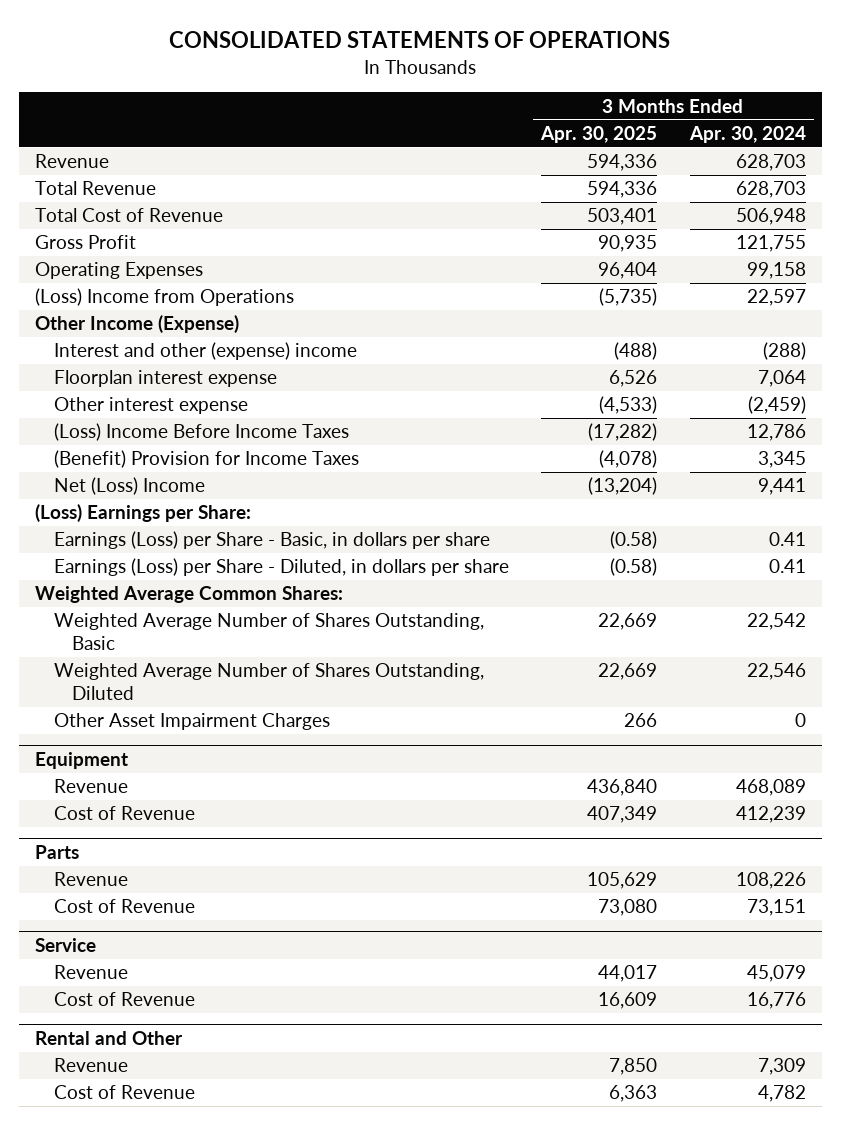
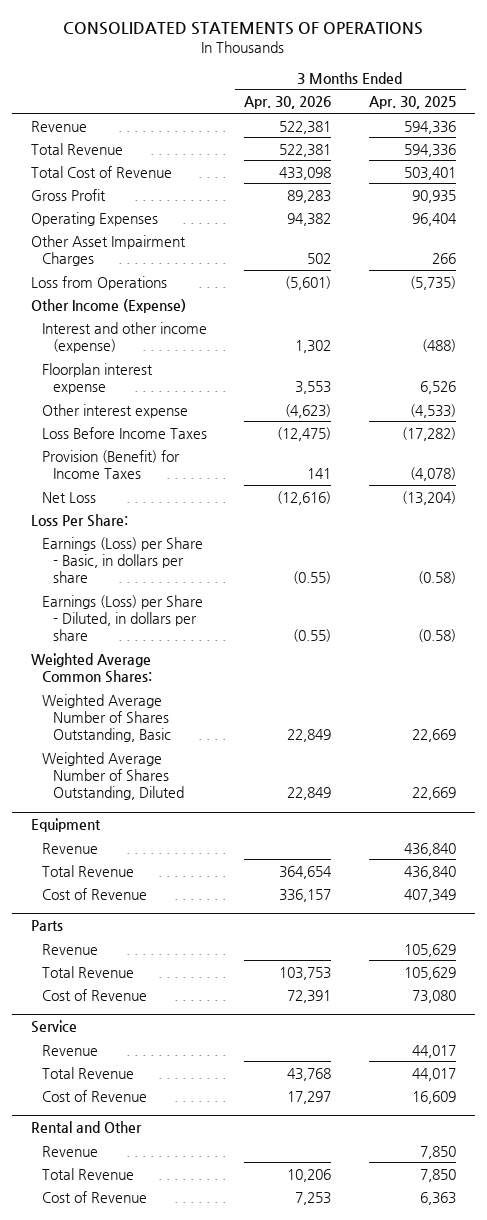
[688,126,806,144] Apr. 30, 2024 -> none
none -> [244,96,332,110] Apr. 30, 2026
[53,713,330,731] Other Asset Impairment Charges -> [30,234,186,266] Other Asset Impairment Charges
[35,288,295,307] (Loss) Income from Operations -> [30,275,167,290] Loss from Operations
[53,342,357,361] Interest and other (expense) income -> [41,321,207,353] Interest and other income (expense)
[53,423,349,442] (Loss) Income Before Income Taxes -> [41,426,207,439] Loss Before Income Taxes
[53,450,359,469] (Benefit) Provision for Income Taxes -> [41,449,180,479] Provision (Benefit) for Income Taxes
[53,477,205,496] Net (Loss) Income -> [41,491,96,503] Net Loss
[35,504,252,523] (Loss) Earnings per Share: -> [30,513,128,527] Loss Per Share:
none -> [41,864,134,877] Total Revenue
none -> [41,965,134,978] Total Revenue
none -> [41,1066,134,1079] Total Revenue
none -> [41,1167,134,1180] Total Revenue

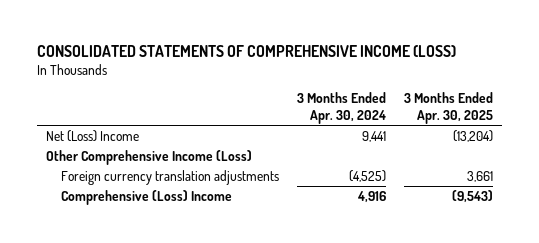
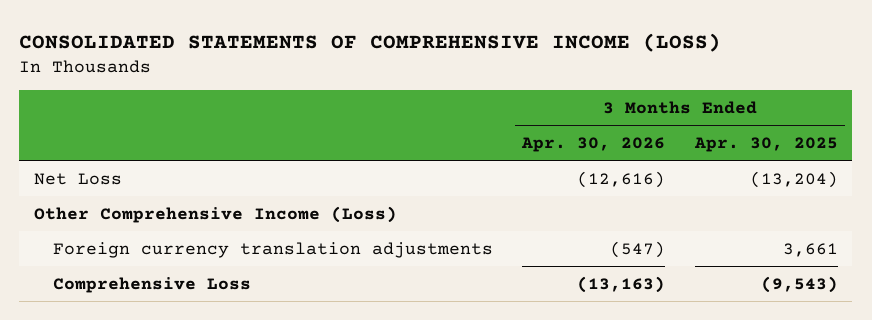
[296,92,386,125] 3 Months Ended Apr. 30, 2024 -> none
none -> [521,137,666,153] Apr. 30, 2026
[45,129,139,142] Net (Loss) Income -> [33,172,122,185] Net Loss
[60,189,232,205] Comprehensive (Loss) Income -> [53,276,252,293] Comprehensive Loss

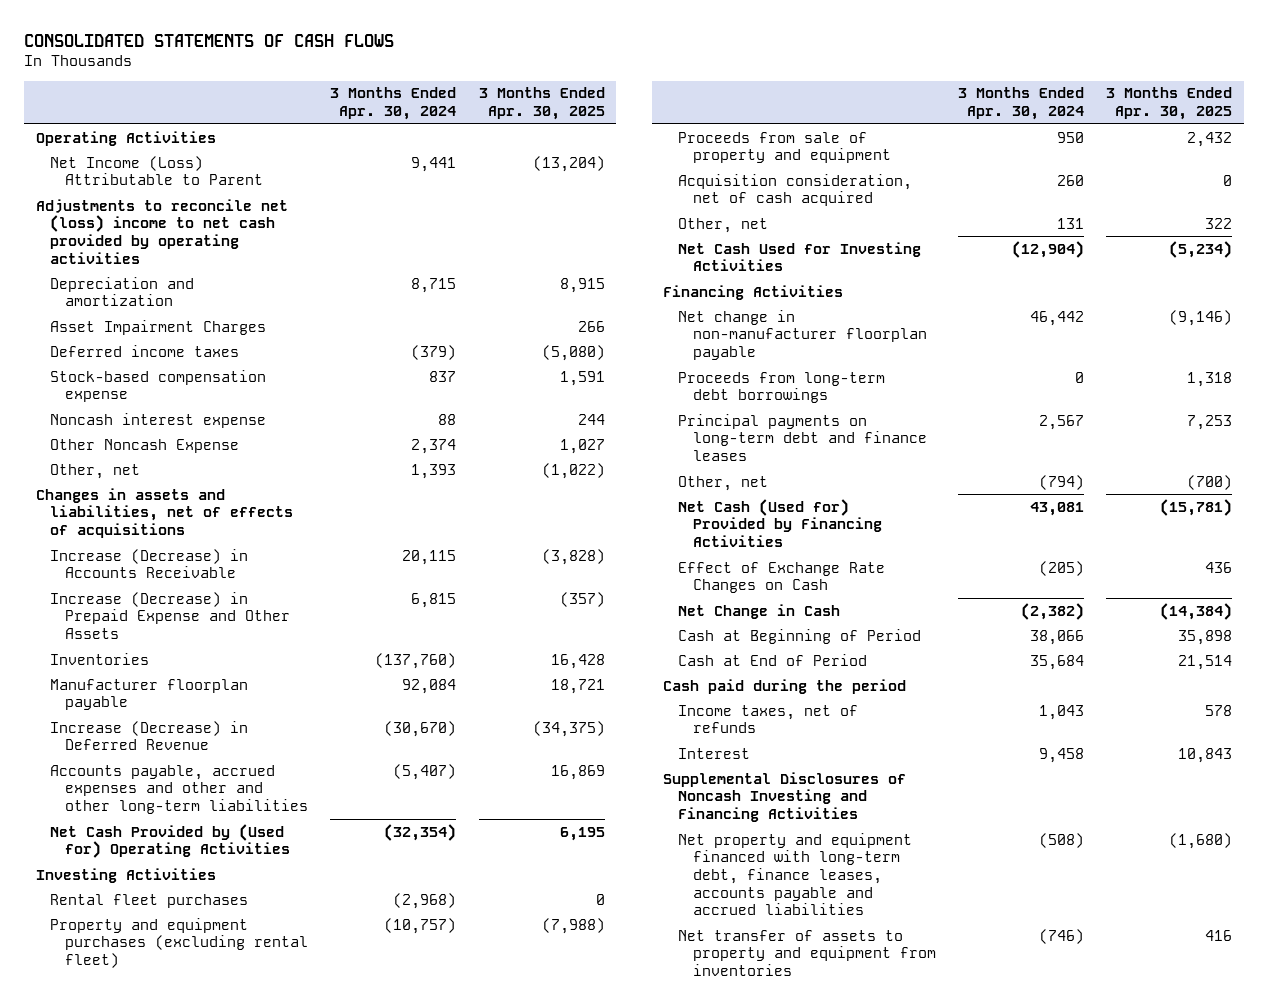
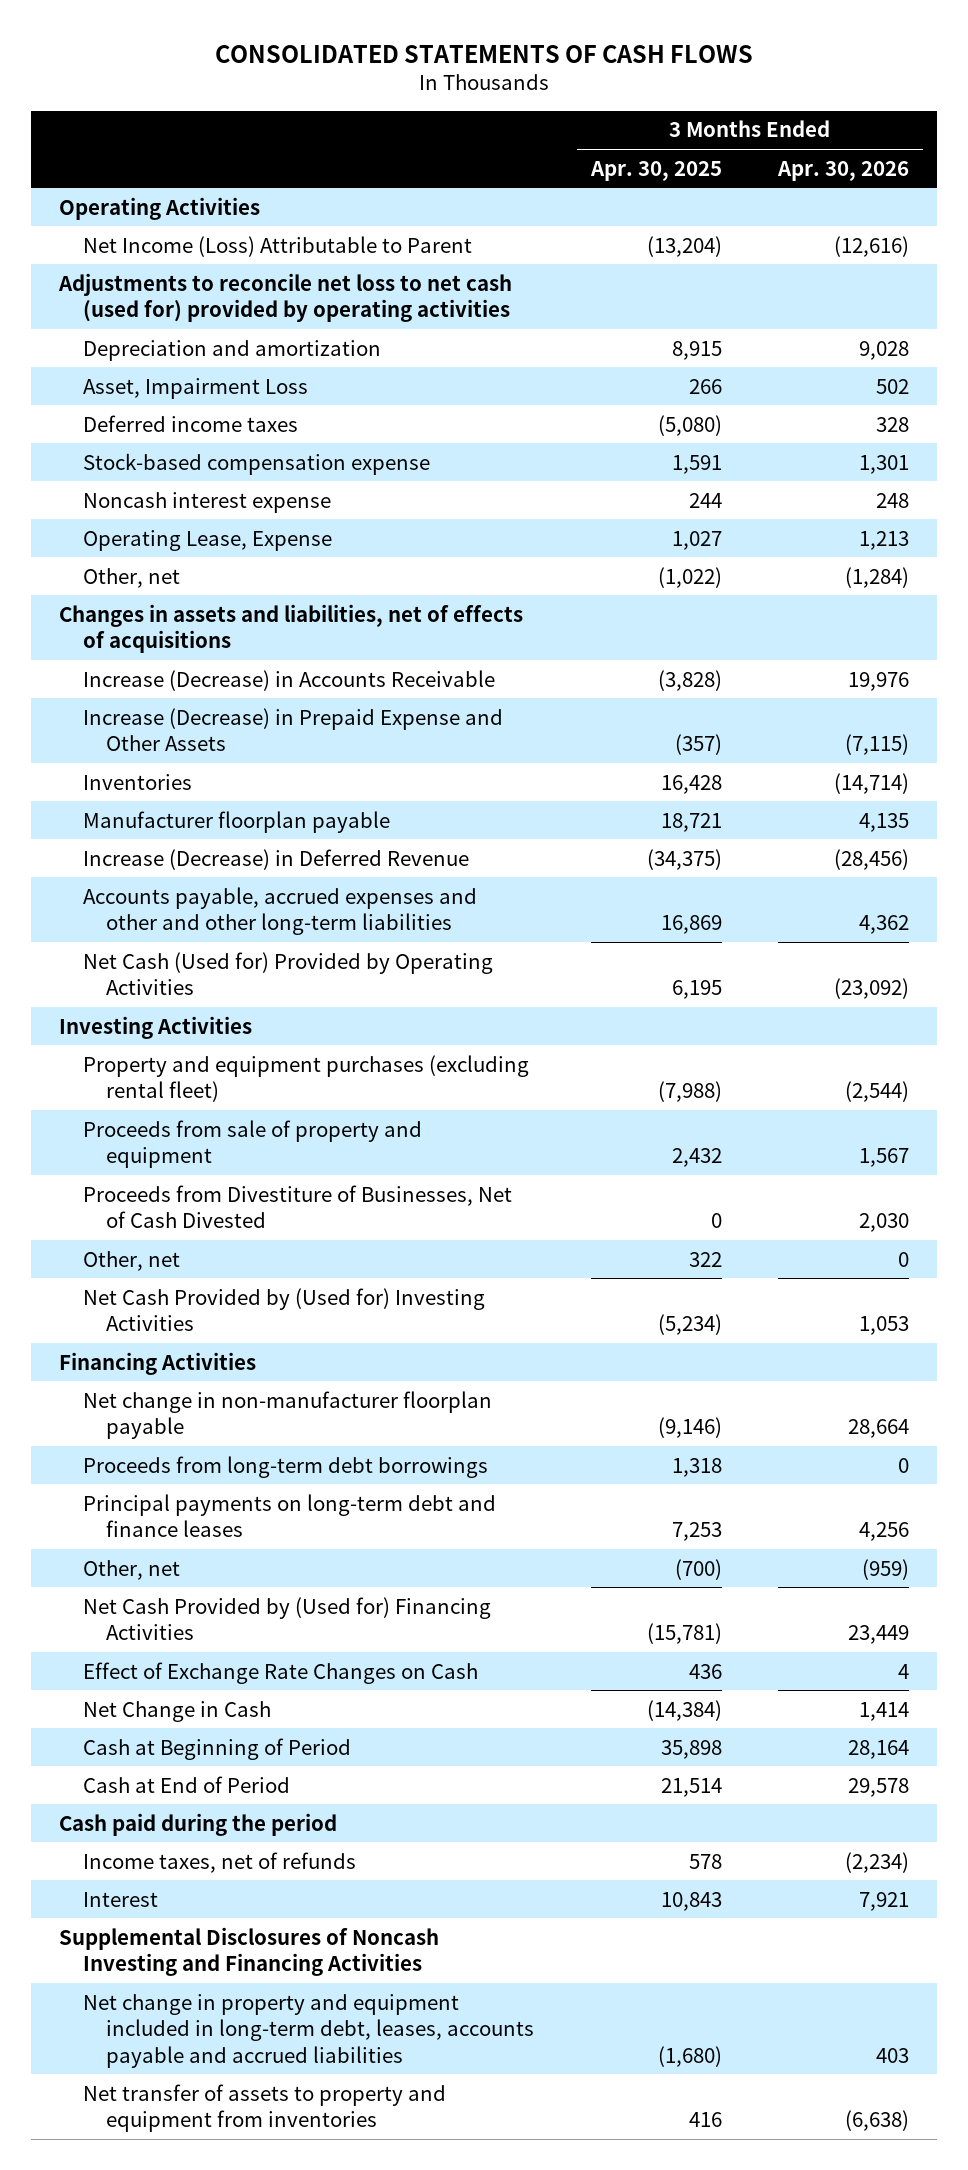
[330,87,457,120] 3 Months Ended Apr. 30, 2024 -> none
none -> [776,160,909,181] Apr. 30, 2026
[35,198,288,264] Adjustments to reconcile net (loss) income to net cash provided by operating activities -> [57,272,512,323] Adjustments to reconcile net loss to net cash (used for) provided by operating activities
[50,319,267,335] Asset Impairment Charges -> [82,377,308,399] Asset, Impairment Loss
[50,438,240,453] Other Noncash Expense -> [82,529,332,551] Operating Lease, Expense
[50,823,291,859] Net Cash Provided by (Used for) Operating Activities -> [82,951,493,996] Net Cash (Used for) Provided by Operating Activities
[50,893,249,908] Rental fleet purchases -> none
[677,173,912,207] Acquisition consideration, net of cash acquired -> none
none -> [82,1184,512,1229] Proceeds from Divestiture of Businesses, Net of Cash Divested
[677,241,921,272] Net Cash Used for Investing Activities -> [82,1287,485,1332] Net Cash Provided by (Used for) Investing Activities
[677,498,882,547] Net Cash (Used for) Provided by Financing Activities -> [82,1596,491,1641] Net Cash Provided by (Used for) Financing Activities
[677,832,912,916] Net property and equipment financed with long-term debt, finance leases, accounts payable and accrued liabilities -> [82,1993,535,2068] Net change in property and equipment included in long-term debt, leases, accounts payable and accrued liabilities

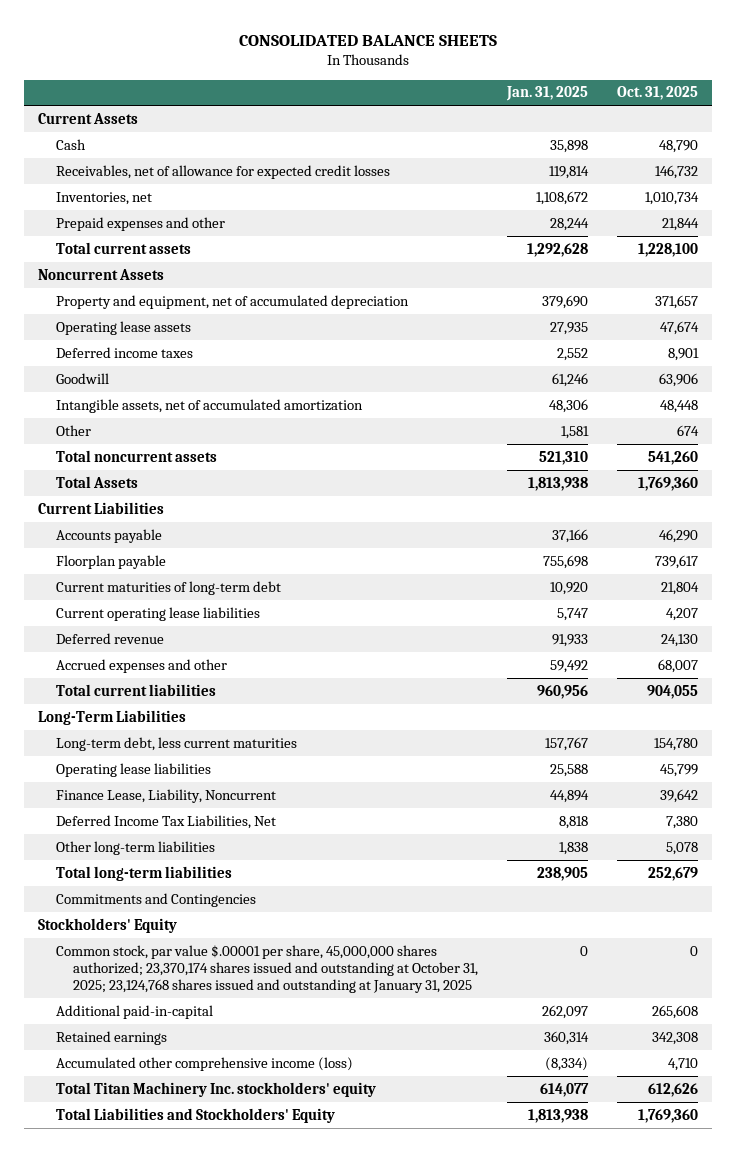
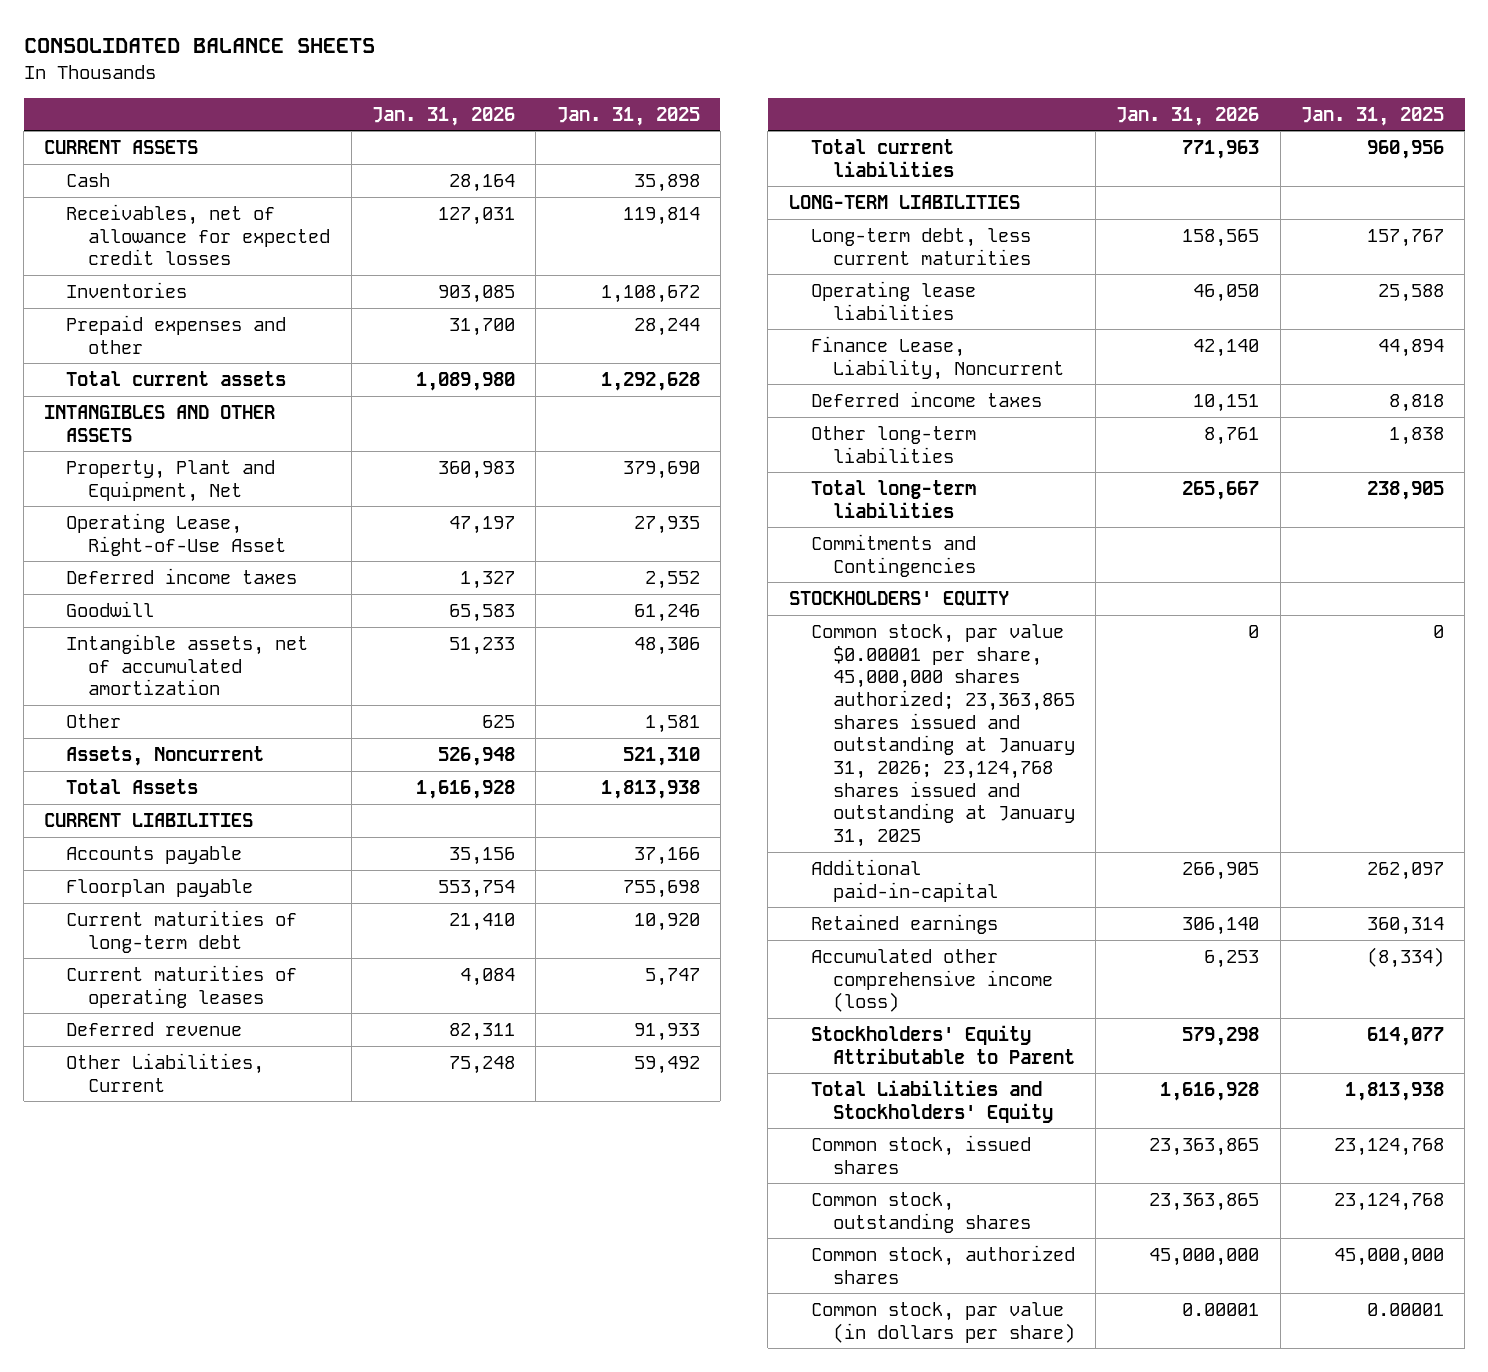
[616,86,698,101] Oct. 31, 2025 -> none
none -> [371,106,515,126] Jan. 31, 2026
[37,112,138,124] Current Assets -> [44,139,199,154] CURRENT ASSETS
[55,191,152,205] Inventories, net -> [66,281,188,298] Inventories
[37,268,164,280] Noncurrent Assets -> [44,404,276,442] INTANGIBLES AND OTHER ASSETS
[55,294,409,309] Property and equipment, net of accumulated depreciation -> [66,459,276,502] Property, Plant and Equipment, Net
[55,320,191,335] Operating lease assets -> [66,512,287,556] Operating Lease, Right-of-Use Asset
[55,449,217,462] Total noncurrent assets -> [66,745,265,766] Assets, Noncurrent
[37,501,164,514] Current Liabilities -> [44,812,254,827] CURRENT LIABILITIES
[55,606,260,621] Current operating lease liabilities -> [66,964,298,1008] Current maturities of operating leases
[55,658,227,673] Accrued expenses and other -> [66,1052,265,1092] Other Liabilities, Current
[37,709,186,725] Long-Term Liabilities -> [788,194,1020,209] LONG-TERM LIABILITIES
[55,814,276,829] Deferred Income Tax Liabilities, Net -> [810,390,1042,407] Deferred income taxes
[37,917,177,933] Stockholders' Equity -> [788,590,1009,606] STOCKHOLDERS' EQUITY
[55,944,479,994] Common stock, par value $.00001 per share, 45,000,000 shares authorized; 23,370,174 shares issued and outstanding at October 31, 2025; 23,124,768 shares issued and outstanding at January 31, 2025 -> [810,623,1075,847] Common stock, par value $0.00001 per share, 45,000,000 shares authorized; 23,363,865 shares issued and outstanding at January 31, 2026; 23,124,768 shares issued and outstanding at January 31, 2025
[55,1081,376,1097] Total Titan Machinery Inc. stockholders' equity -> [810,1024,1075,1064] Stockholders' Equity Attributable to Parent
none -> [810,1134,1031,1174] Common stock, issued shares
none -> [810,1191,1031,1233] Common stock, outstanding shares
none -> [810,1244,1075,1284] Common stock, authorized shares
none -> [810,1301,1075,1343] Common stock, par value (in dollars per share)

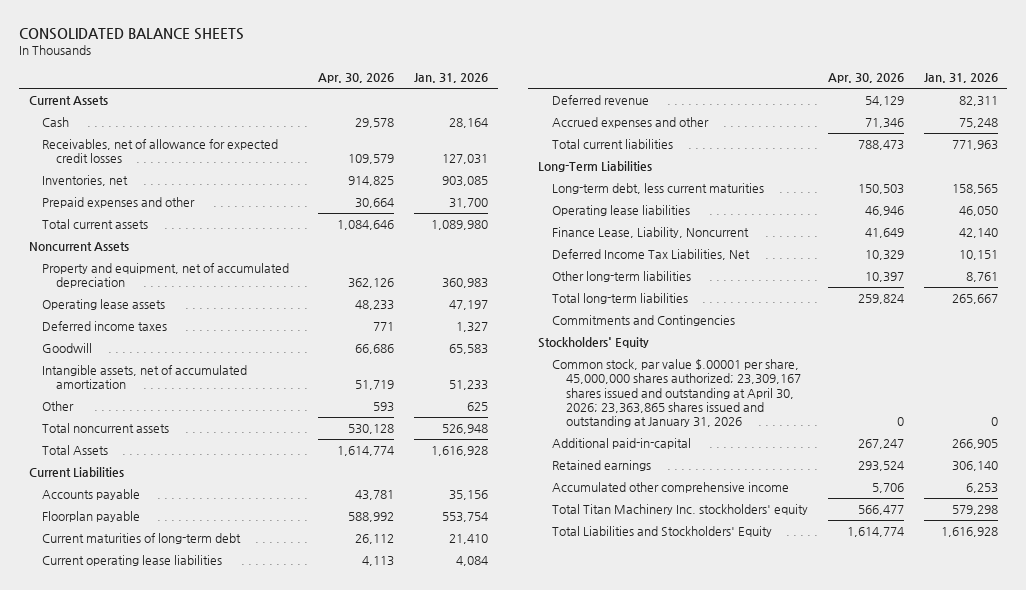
[556,106,700,126] Jan. 31, 2025 -> none
none -> [318,73,395,84] Apr. 30, 2026
[44,139,199,154] CURRENT ASSETS -> [28,96,108,106] Current Assets
[66,281,188,298] Inventories -> [42,175,129,187] Inventories, net
[44,404,276,442] INTANGIBLES AND OTHER ASSETS -> [28,242,129,252] Noncurrent Assets
[66,459,276,502] Property, Plant and Equipment, Net -> [42,263,290,289] Property and equipment, net of accumulated depreciation
[66,512,287,556] Operating Lease, Right-of-Use Asset -> [42,299,166,311] Operating lease assets
[66,745,265,766] Assets, Noncurrent -> [42,423,170,434] Total noncurrent assets
[44,812,254,827] CURRENT LIABILITIES -> [28,467,124,478] Current Liabilities
[66,964,298,1008] Current maturities of operating leases -> [42,555,223,567] Current operating lease liabilities
[66,1052,265,1092] Other Liabilities, Current -> [551,117,709,129] Accrued expenses and other
[788,194,1020,209] LONG-TERM LIABILITIES -> [538,161,653,173] Long-Term Liabilities
[810,390,1042,407] Deferred income taxes -> [551,249,750,261] Deferred Income Tax Liabilities, Net
[788,590,1009,606] STOCKHOLDERS' EQUITY -> [538,337,650,349] Stockholders' Equity
[810,623,1075,847] Common stock, par value $0.00001 per share, 45,000,000 shares authorized; 23,363,865 shares issued and outstanding at January 31, 2026; 23,124,768 shares issued and outstanding at January 31, 2025 -> [551,359,801,427] Common stock, par value $.00001 per share, 45,000,000 shares authorized; 23,309,167 shares issued and outstanding at April 30, 2026; 23,363,865 shares issued and outstanding at January 31, 2026
[810,948,1053,1013] Accumulated other comprehensive income (loss) -> [551,482,789,494] Accumulated other comprehensive income
[810,1024,1075,1064] Stockholders' Equity Attributable to Parent -> [551,504,808,516] Total Titan Machinery Inc. stockholders' equity
[810,1134,1031,1174] Common stock, issued shares -> none
[810,1191,1031,1233] Common stock, outstanding shares -> none
[810,1244,1075,1284] Common stock, authorized shares -> none
[810,1301,1075,1343] Common stock, par value (in dollars per share) -> none

